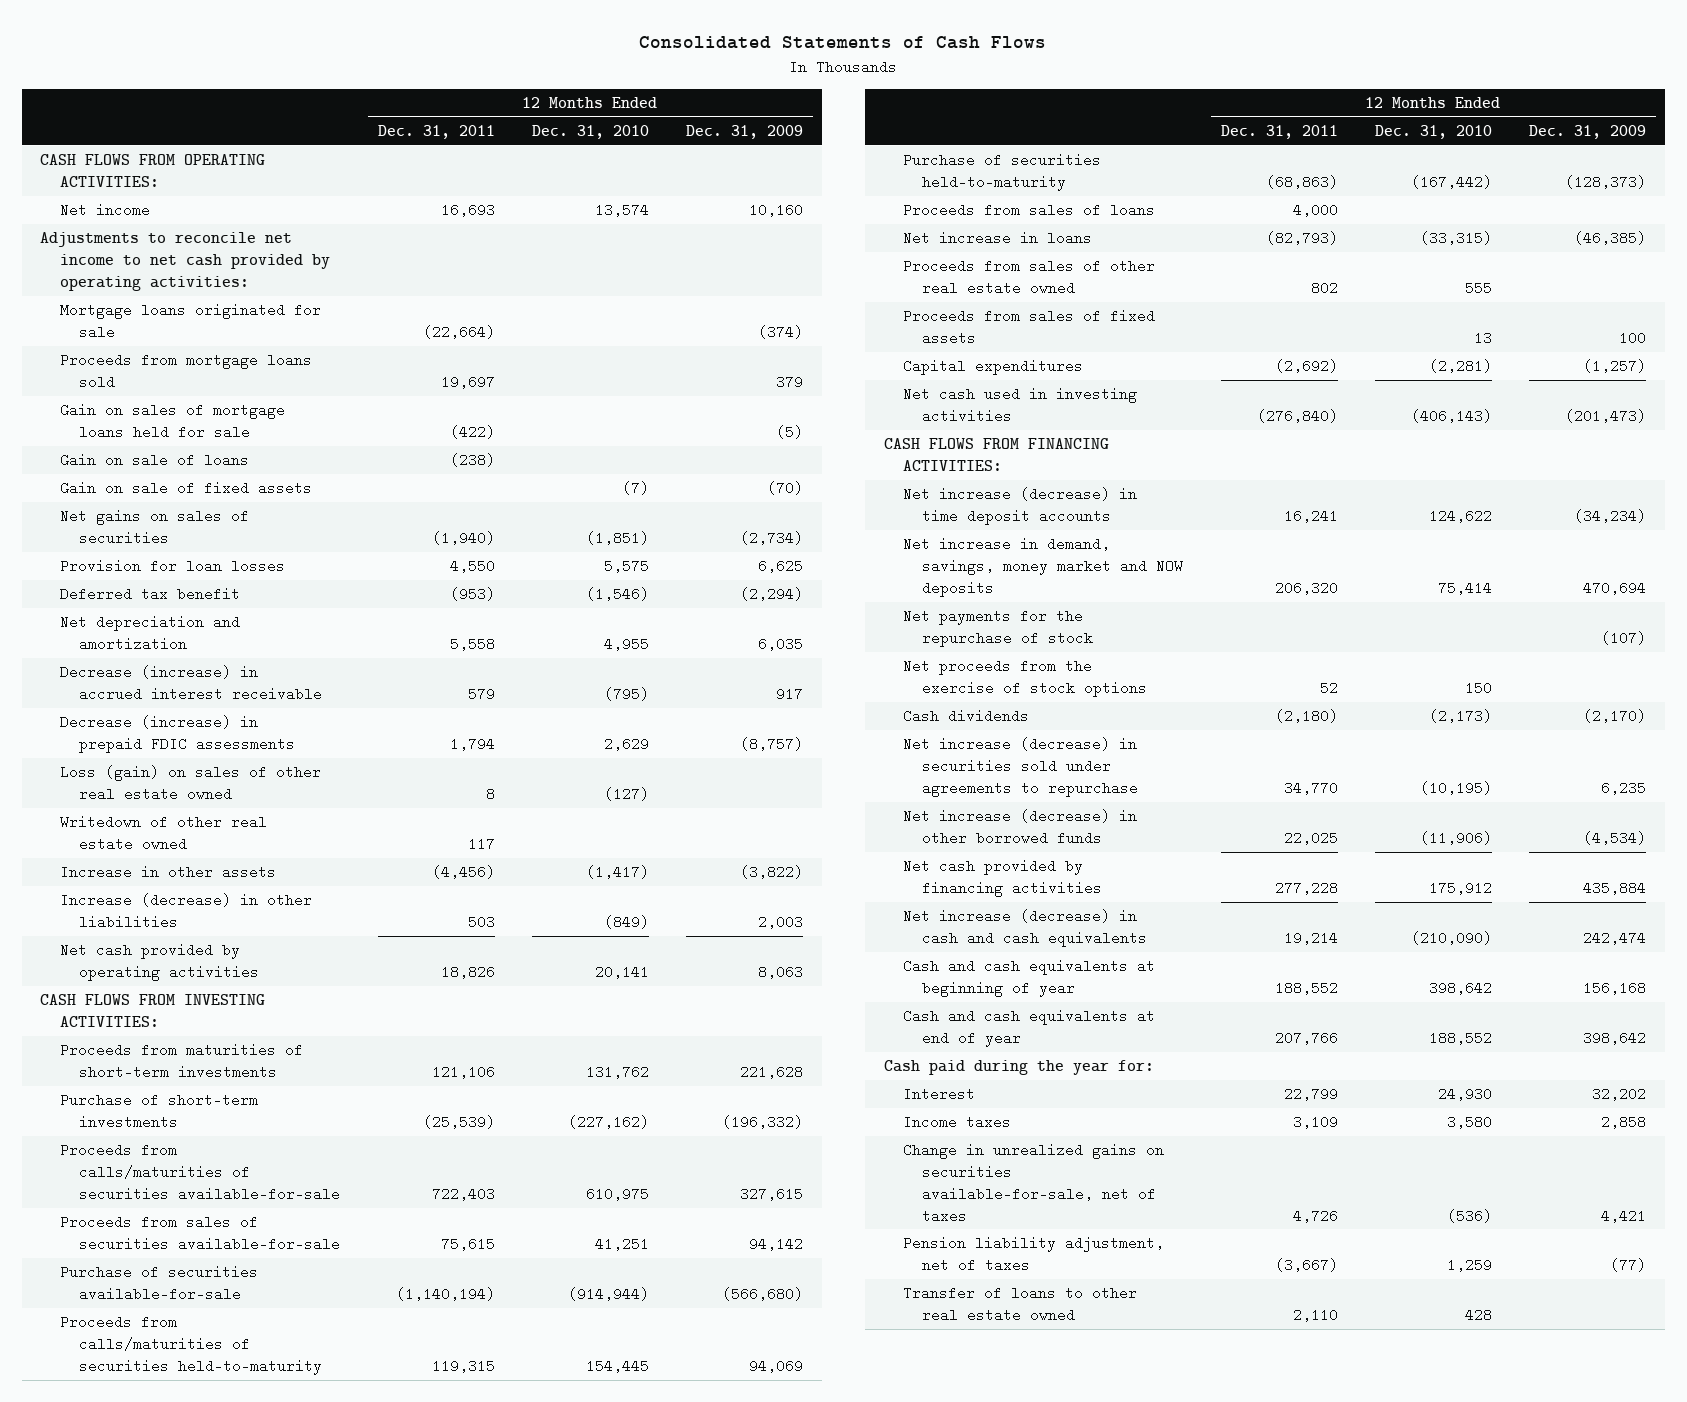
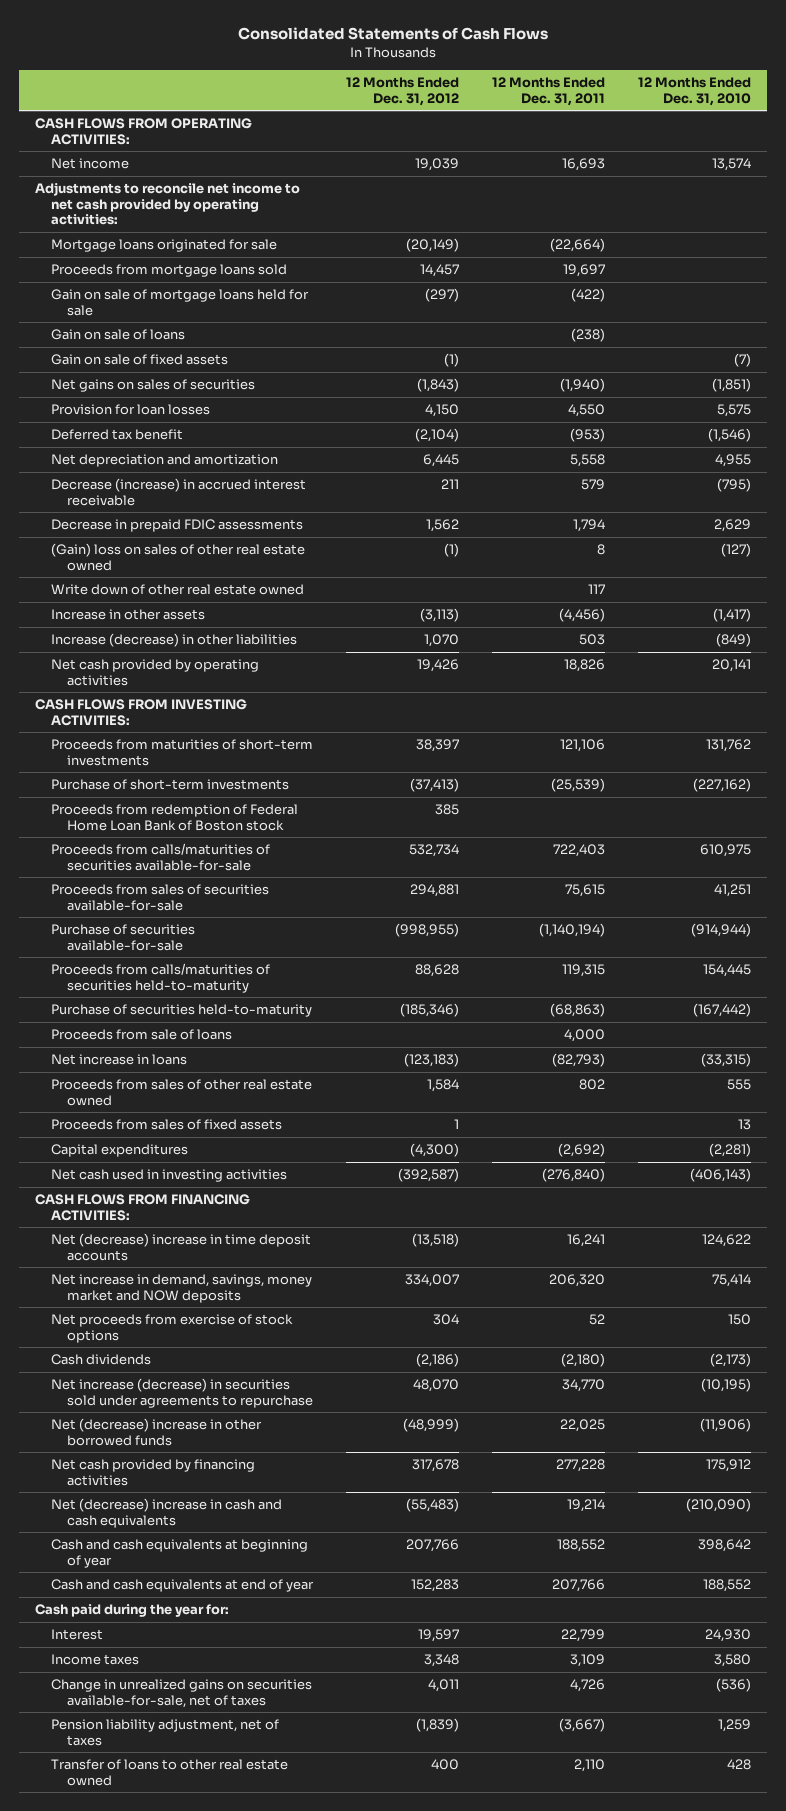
[686,125,804,140] Dec. 31, 2009 -> none
none -> [345,77,459,106] 12 Months Ended Dec. 31, 2012
[59,403,285,440] Gain on sales of mortgage loans held for sale -> [51,289,310,316] Gain on sale of mortgage loans held for sale
[59,715,296,754] Decrease (increase) in prepaid FDIC assessments -> [51,519,304,533] Decrease in prepaid FDIC assessments
[59,765,321,802] Loss (gain) on sales of other real estate owned -> [51,543,306,571] (Gain) loss on sales of other real estate owned
[59,815,267,852] Writedown of other real estate owned -> [51,584,305,596] Write down of other real estate owned
none -> [51,804,299,831] Proceeds from redemption of Federal Home Loan Bank of Boston stock
[902,203,1155,218] Proceeds from sales of loans -> [51,1029,233,1041] Proceeds from sale of loans
[902,487,1137,526] Net increase (decrease) in time deposit accounts -> [51,1233,312,1261] Net (decrease) increase in time deposit accounts
[902,609,1094,648] Net payments for the repurchase of stock -> none
[902,659,1148,698] Net proceeds from the exercise of stock options -> [51,1314,294,1343] Net proceeds from exercise of stock options
[902,809,1137,846] Net increase (decrease) in other borrowed funds -> [51,1418,263,1446] Net (decrease) increase in other borrowed funds
[902,909,1148,948] Net increase (decrease) in cash and cash equivalents -> [51,1498,283,1528] Net (decrease) increase in cash and cash equivalents

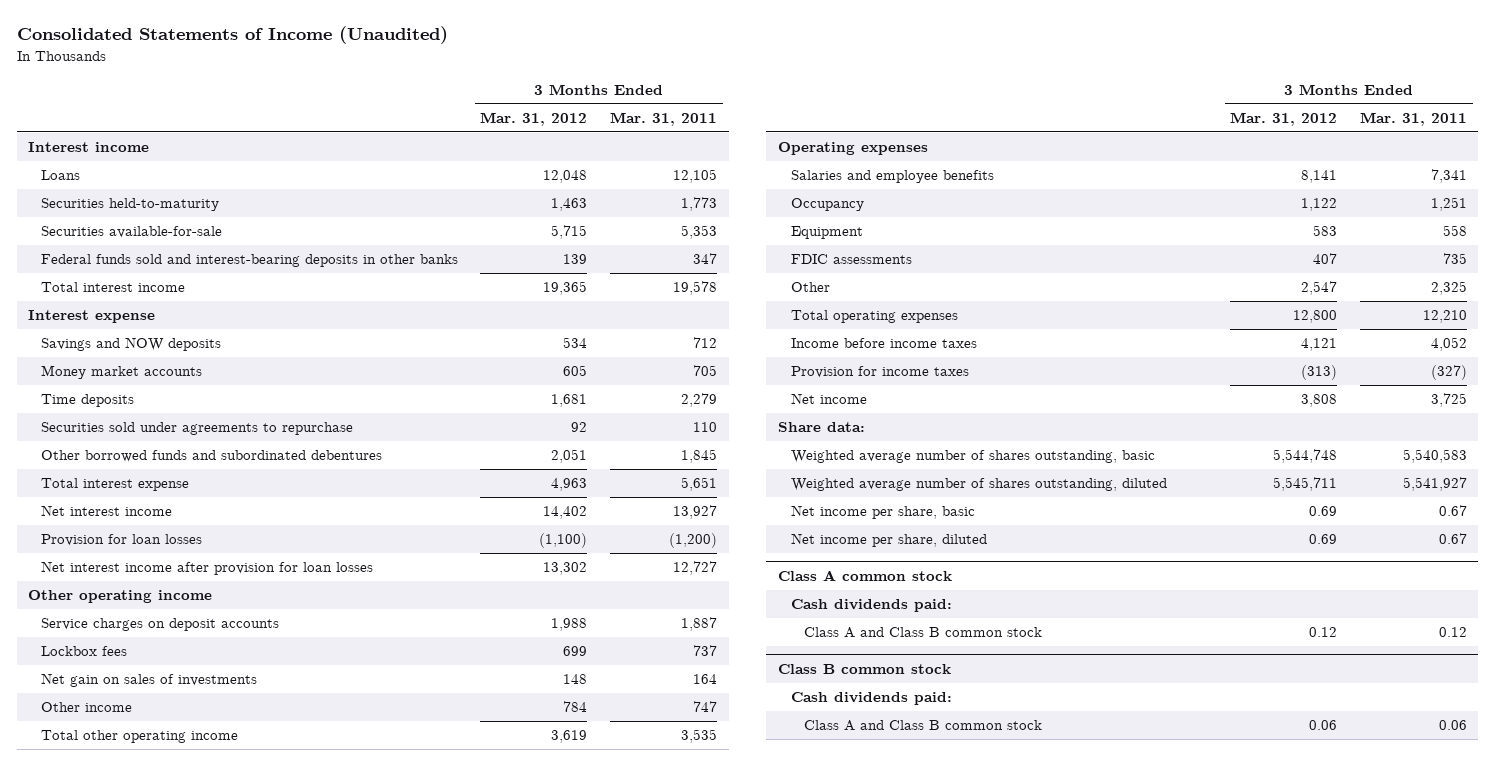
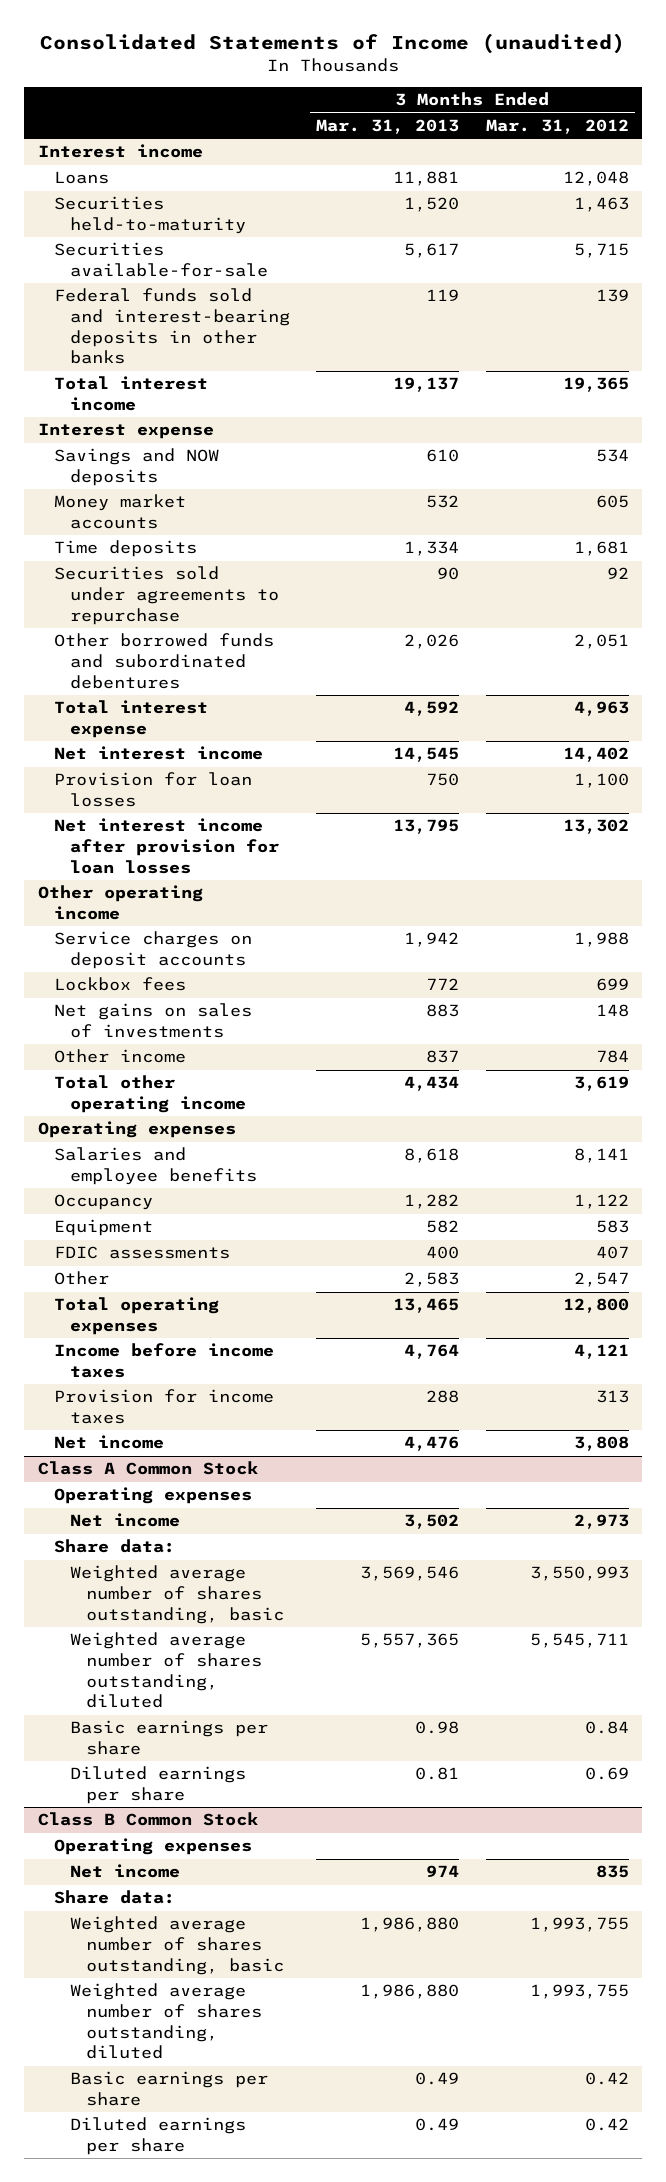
[16,26,448,45] Consolidated Statements of Income (Unaudited) -> [40,33,626,55] Consolidated Statements of Income (unaudited)
[610,112,718,127] Mar. 31, 2011 -> none
none -> [316,119,460,135] Mar. 31, 2013
[539,533,588,549] (1,100) -> [573,773,629,789] 1,100
[40,673,257,688] Net gain on sales of investments -> [53,1003,252,1039] Net gains on sales of investments
[1301,365,1338,381] (313) -> [595,1390,629,1404] 313
none -> [37,1461,258,1476] Class A Common Stock
none -> [53,1487,252,1505] Operating expenses
none -> [69,1513,180,1528] Net income
[1273,449,1338,464] 5,544,748 -> [529,1566,629,1582] 3,550,993
[777,570,952,582] Class A common stock -> none
[790,599,952,613] Cash dividends paid: -> none
[803,627,1042,639] Class A and Class B common stock -> none
[790,692,952,706] Cash dividends paid: -> none
[803,720,1042,732] Class A and Class B common stock -> none
[790,505,975,520] Net income per share, basic -> [69,1720,268,1756] Basic earnings per share
[1309,506,1338,517] 0.69 -> [584,1721,629,1735] 0.84
[790,533,987,548] Net income per share, diluted -> [69,1766,246,1805] Diluted earnings per share
[777,664,951,675] Class B common stock -> [37,1812,258,1827] Class B Common Stock
none -> [53,1838,252,1856] Operating expenses
none -> [69,1864,180,1879] Net income
none -> [53,1890,175,1905] Share data:
none -> [69,1916,284,1975] Weighted average number of shares outstanding, basic
none -> [69,1983,262,2060] Weighted average number of shares outstanding, diluted
none -> [69,2071,268,2107] Basic earnings per share
none -> [69,2117,246,2156] Diluted earnings per share

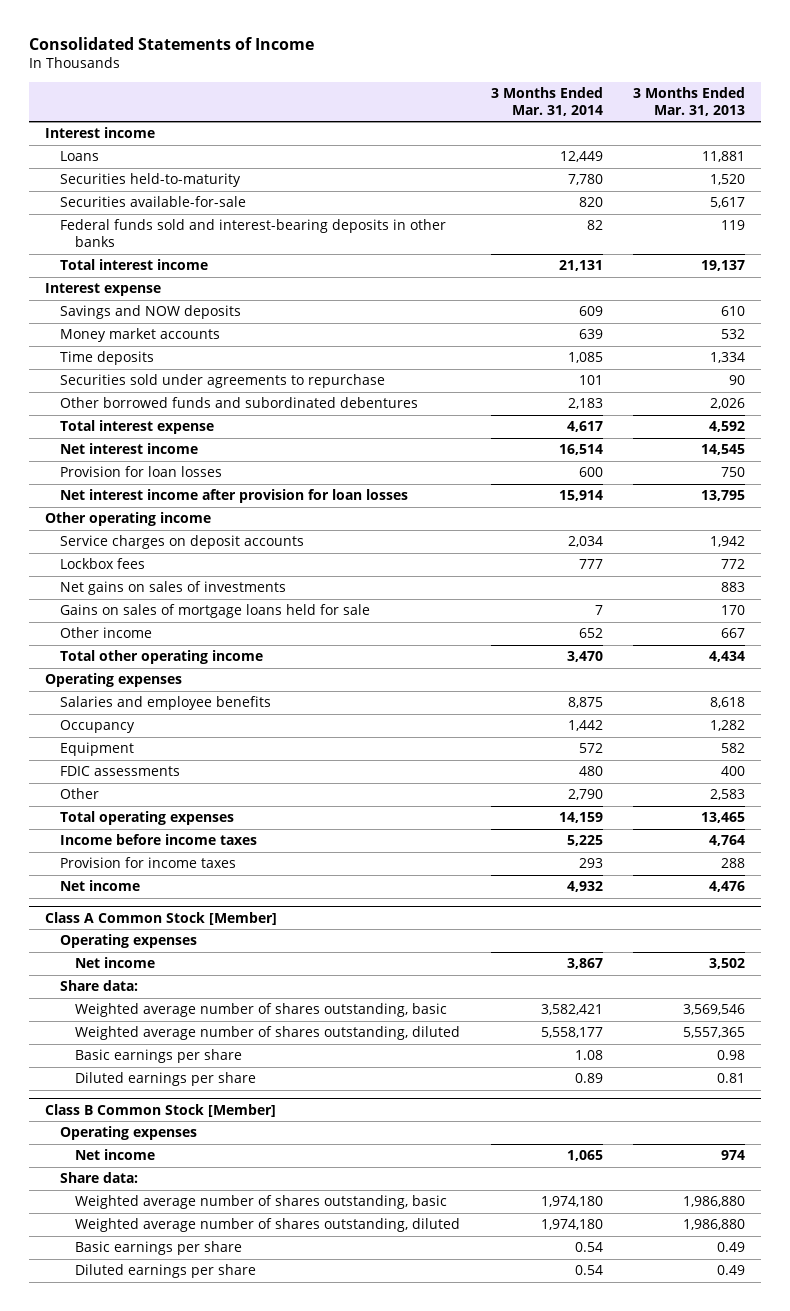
[40,33,626,55] Consolidated Statements of Income (unaudited) -> [29,37,315,51] Consolidated Statements of Income
[485,119,629,135] Mar. 31, 2012 -> none
none -> [490,87,603,116] 3 Months Ended Mar. 31, 2014
none -> [60,604,371,619] Gains on sales of mortgage loans held for sale
[426,1050,460,1064] 837 -> [721,628,746,639] 667
[37,1461,258,1476] Class A Common Stock -> [44,911,277,925] Class A Common Stock [Member]
[37,1812,258,1827] Class B Common Stock -> [44,1103,276,1117] Class B Common Stock [Member]

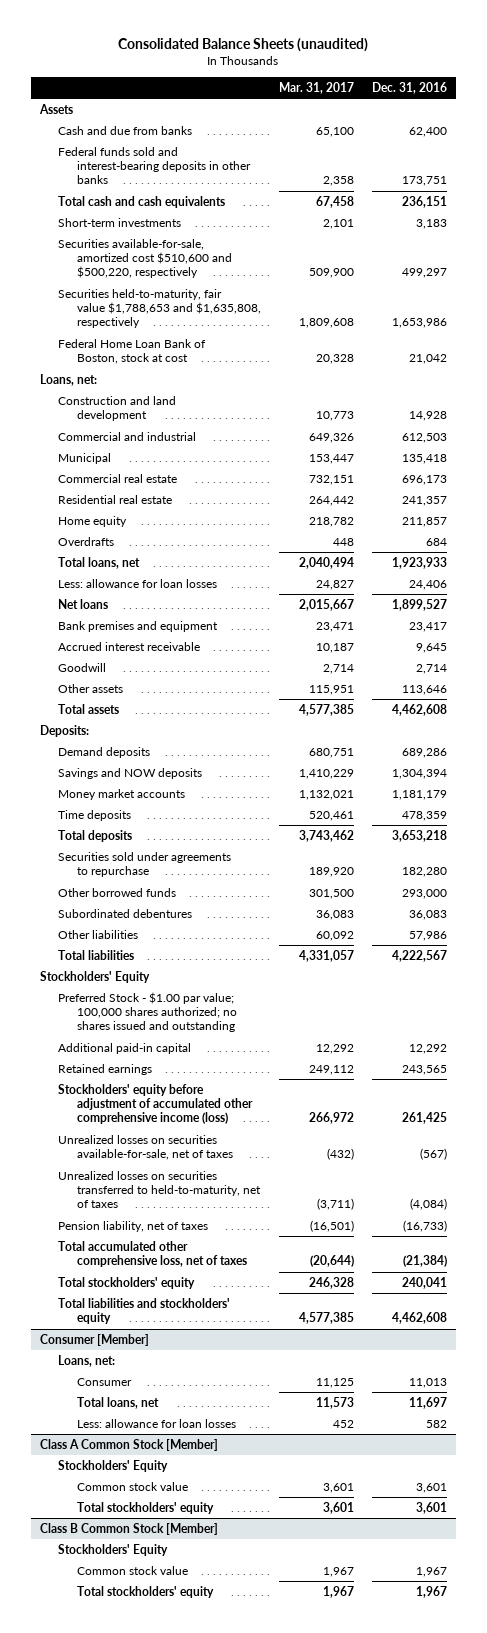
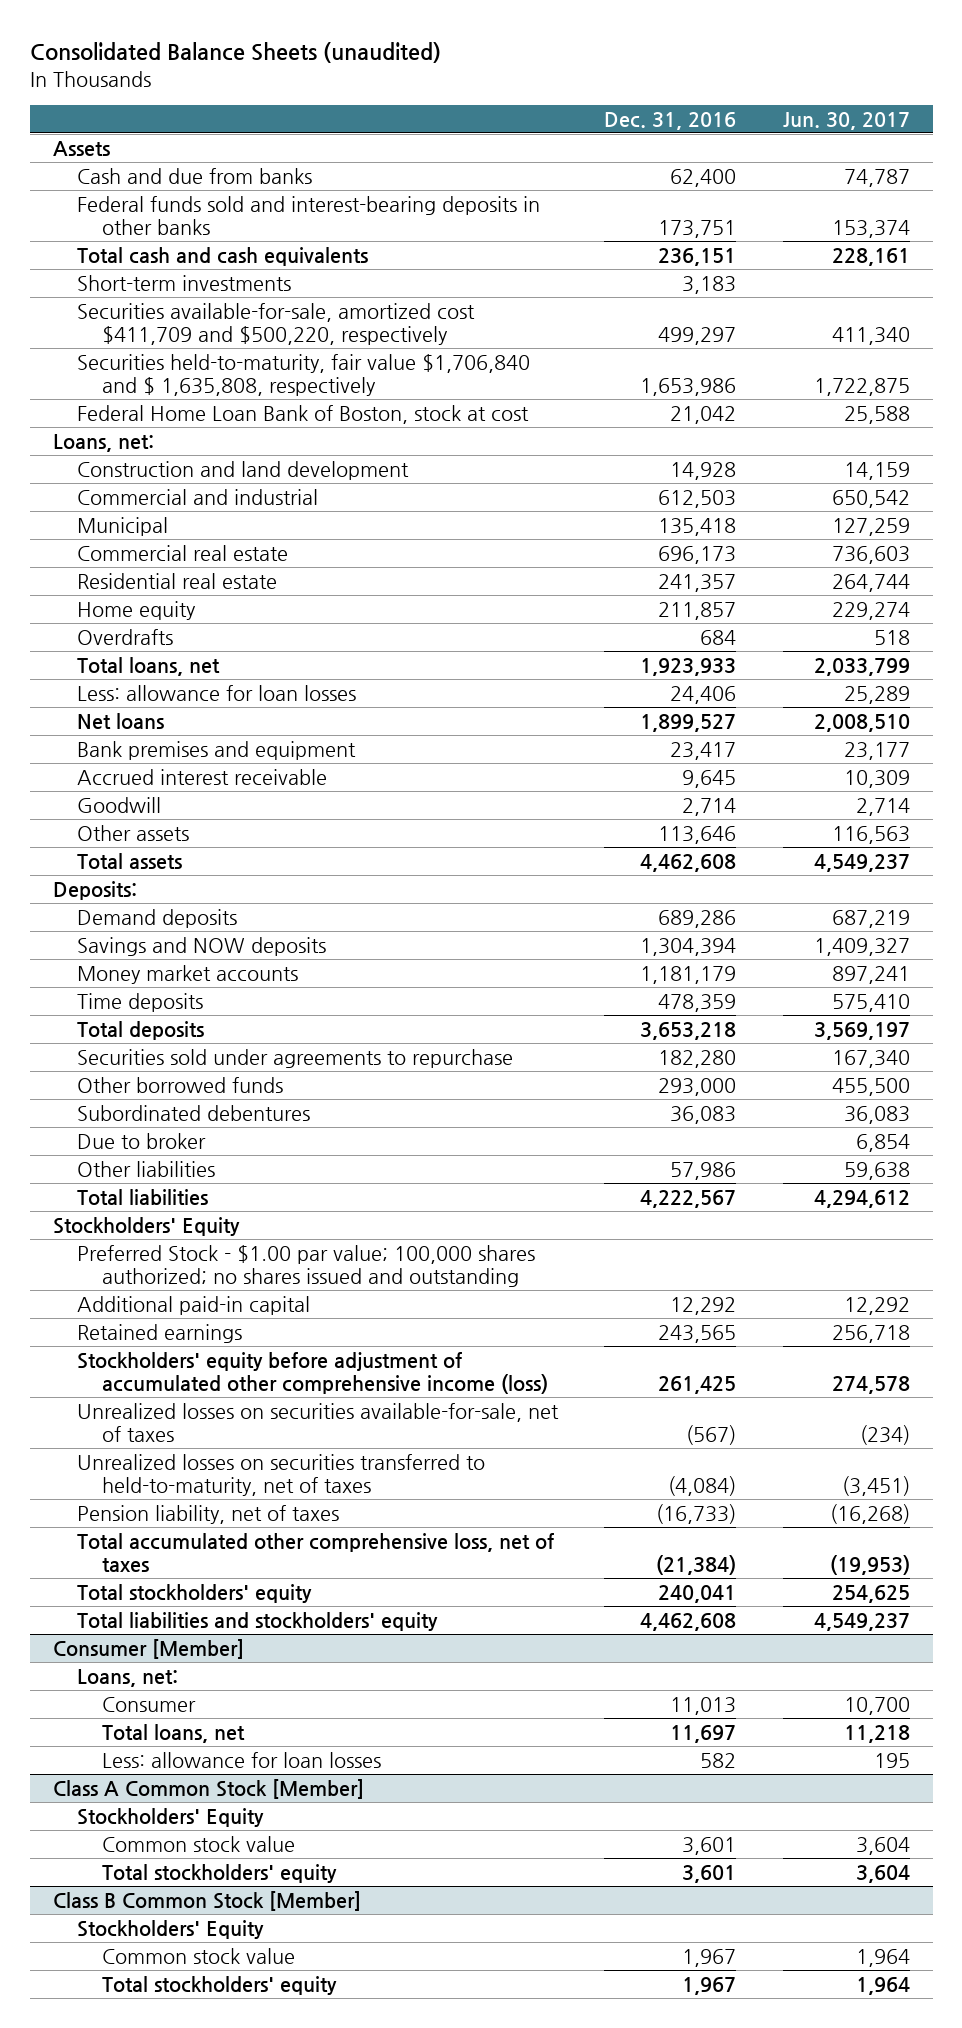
[278,81,354,94] Mar. 31, 2017 -> none
none -> [782,111,910,130] Jun. 30, 2017
[58,238,232,279] Securities available-for-sale, amortized cost $510,600 and $500,220, respectively -> [77,302,476,345] Securities available-for-sale, amortized cost $411,709 and $500,220, respectively
[58,288,261,329] Securities held-to-maturity, fair value $1,788,653 and $1,635,808, respectively -> [77,353,531,396] Securities held-to-maturity, fair value $1,706,840 and $ 1,635,808, respectively
none -> [77,1132,207,1149] Due to broker

